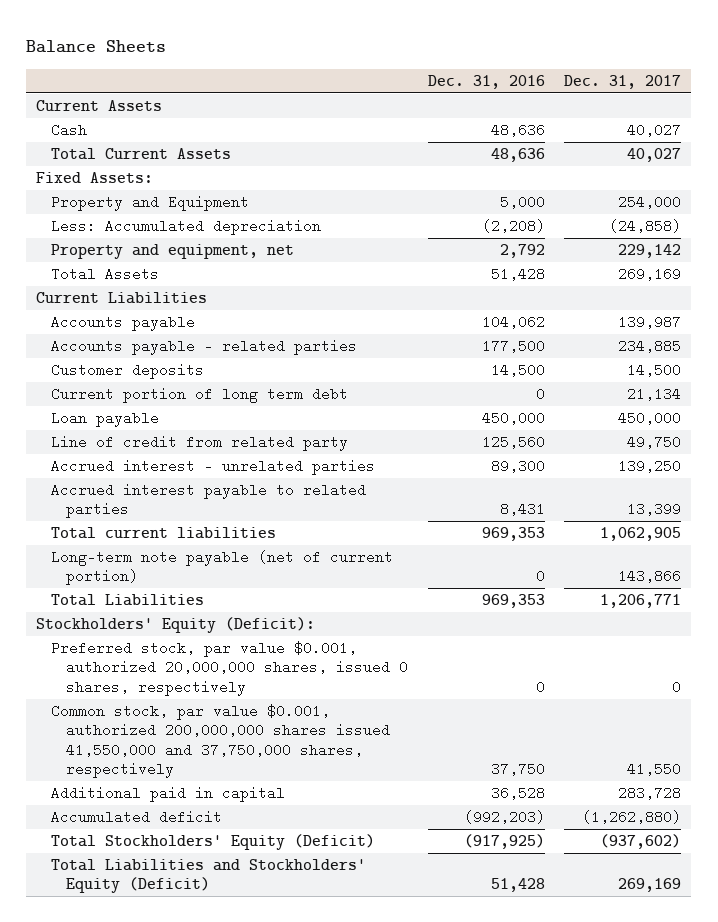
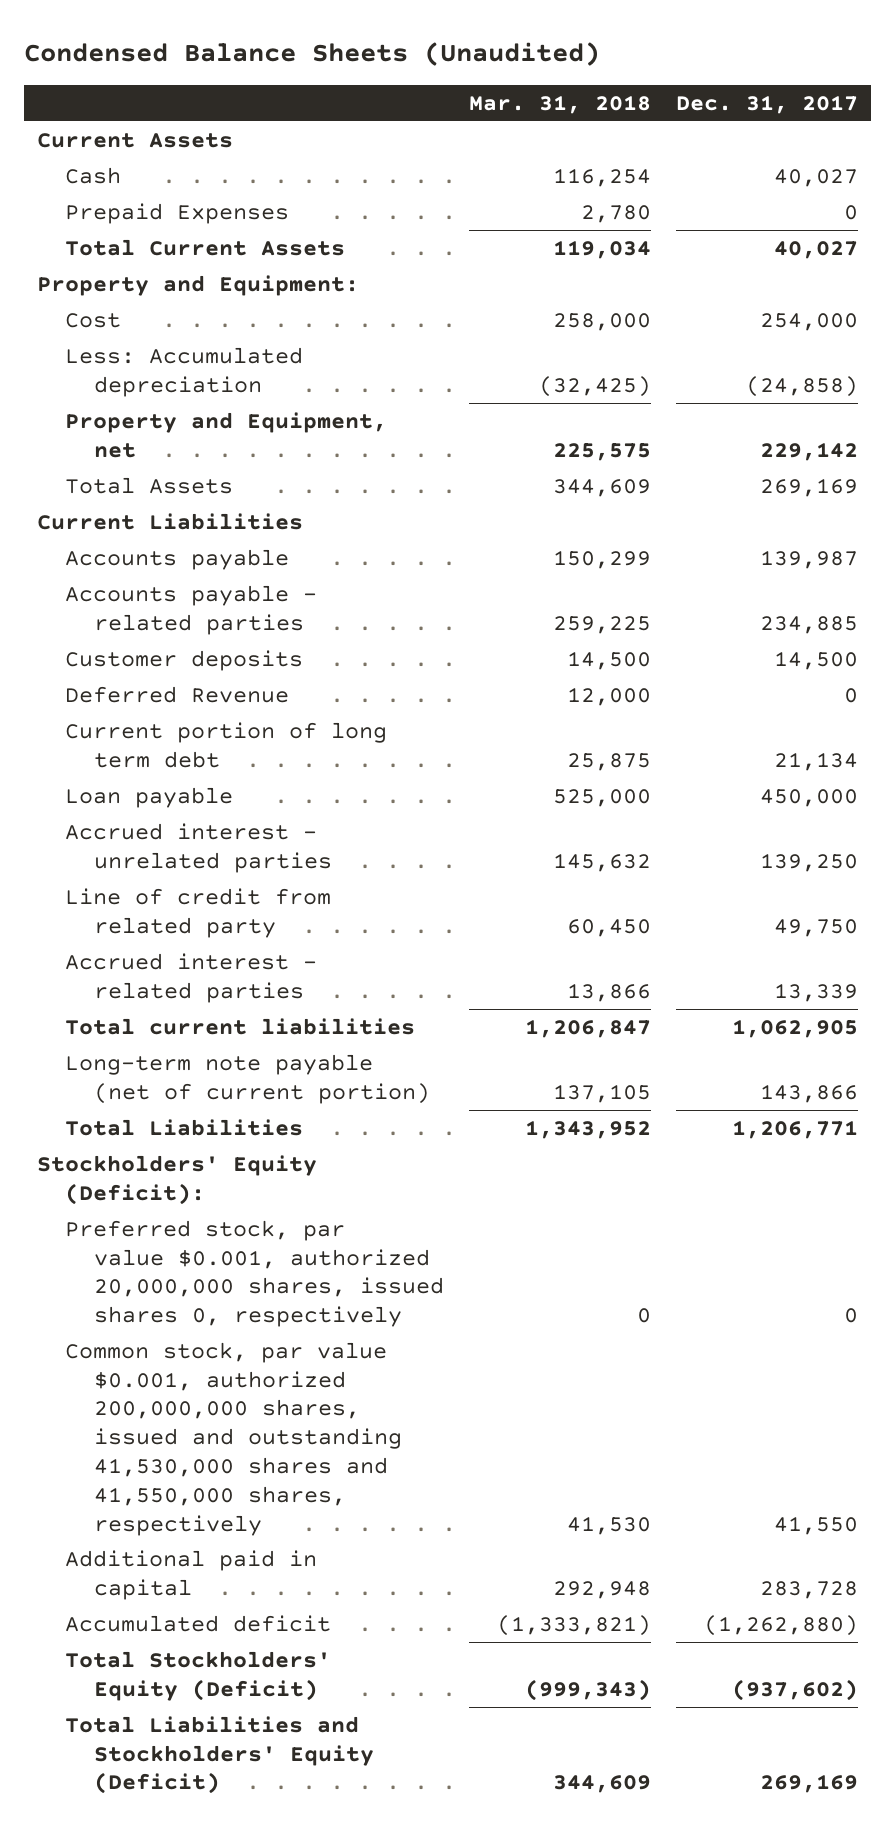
[26,40,167,54] Balance Sheets -> [24,41,601,66] Condensed Balance Sheets (Unaudited)
[427,75,545,90] Dec. 31, 2016 -> none
none -> [468,94,651,114] Mar. 31, 2018
none -> [65,202,290,224] Prepaid Expenses
[36,172,154,184] Fixed Assets: -> [36,274,359,296] Property and Equipment:
[51,195,250,212] Property and Equipment -> [65,312,122,328] Cost
[51,244,295,260] Property and equipment, net -> [65,411,388,458] Property and Equipment, net
none -> [65,685,290,703] Deferred Revenue
[51,435,349,452] Line of credit from related party -> [65,887,332,938] Line of credit from related party
[51,483,367,519] Accrued interest payable to related parties -> [65,952,318,1003] Accrued interest - related parties
[627,502,682,517] 13,399 -> [774,982,859,1002] 13,339
[51,641,409,696] Preferred stock, par value $0.001, authorized 20,000,000 shares, issued 0 shares, respectively -> [65,1219,444,1328] Preferred stock, par value $0.001, authorized 20,000,000 shares, issued shares 0, respectively
[51,704,391,779] Common stock, par value $0.001, authorized 200,000,000 shares issued 41,550,000 and 37,750,000 shares, respectively -> [65,1341,402,1536] Common stock, par value $0.001, authorized 200,000,000 shares, issued and outstanding 41,530,000 shares and 41,550,000 shares, respectively

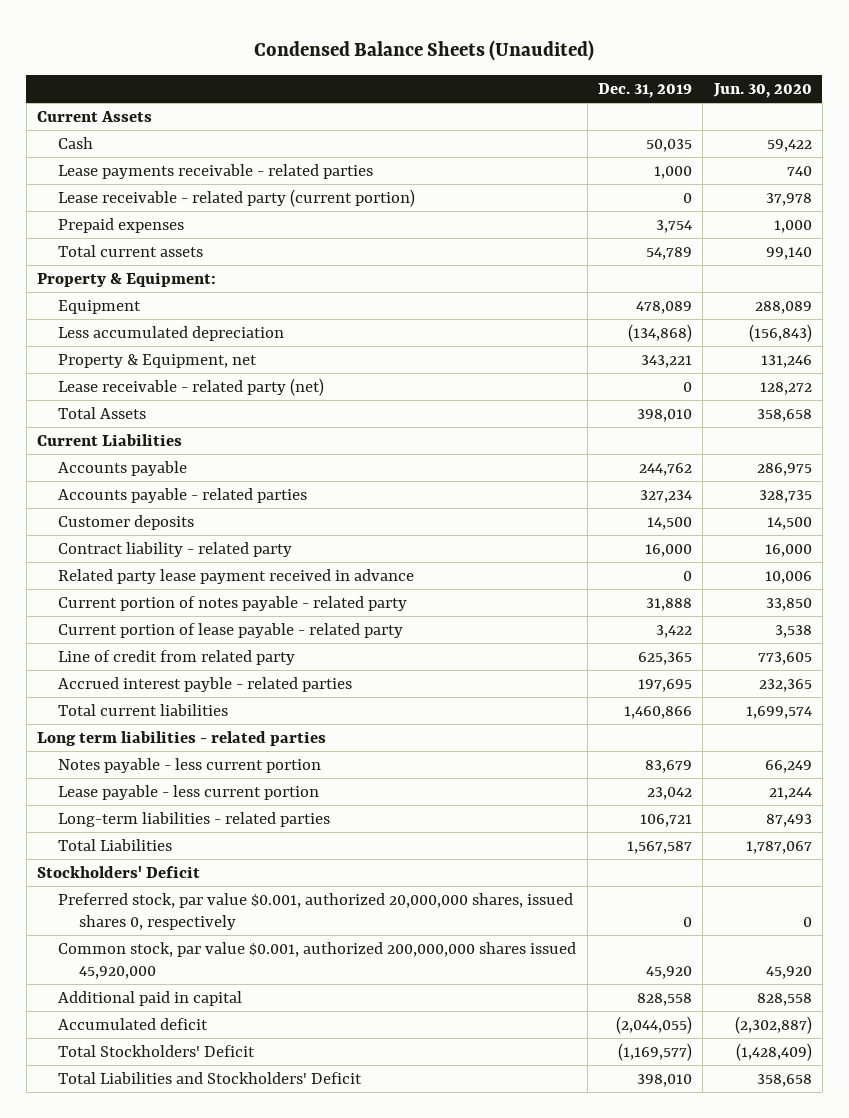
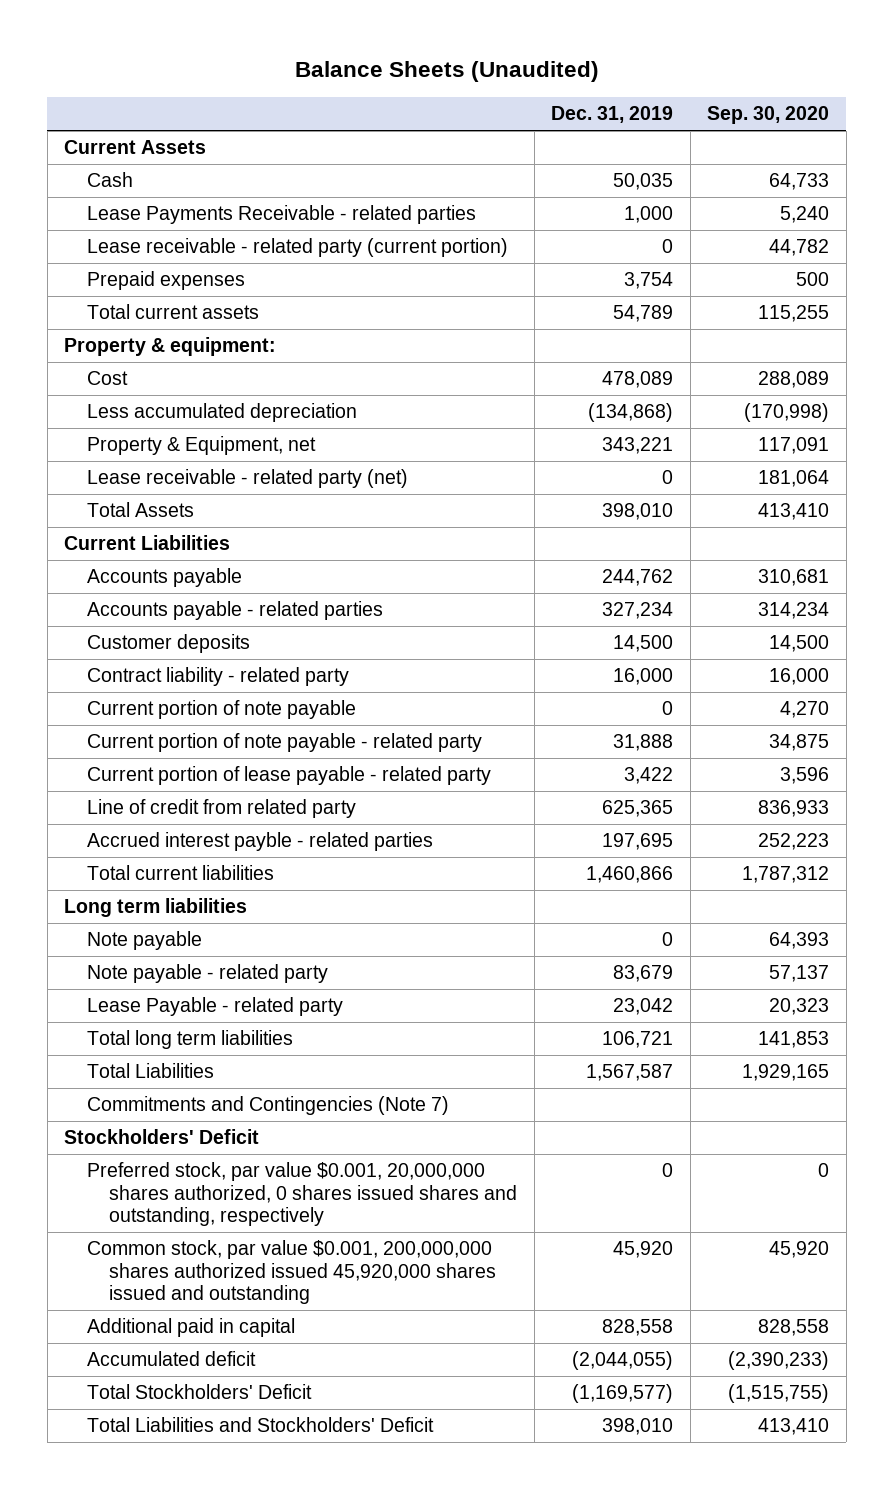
[254,40,595,62] Condensed Balance Sheets (Unaudited) -> [294,61,599,83] Balance Sheets (Unaudited)
[712,83,812,99] Jun. 30, 2020 -> none
none -> [707,106,830,125] Sep. 30, 2020
[58,163,374,179] Lease payments receivable - related parties -> [86,205,476,225] Lease Payments Receivable - related parties
[37,271,217,287] Property & Equipment: -> [64,337,277,357] Property & equipment:
[58,299,142,314] Equipment -> [86,371,128,386] Cost
[58,568,415,584] Related party lease payment received in advance -> none
[58,595,408,611] Current portion of notes payable - related party -> [86,700,356,720] Current portion of note payable
[645,597,692,611] 31,888 -> [662,701,674,716] 0
none -> [86,733,482,753] Current portion of note payable - related party
[37,730,327,746] Long term liabilities - related parties -> [64,898,248,918] Long term liabilities
none -> [86,931,202,951] Note payable
[58,757,322,773] Notes payable - less current portion -> [86,964,328,984] Note payable - related party
[58,784,320,800] Lease payable - less current portion -> [86,997,343,1017] Lease Payable - related party
[58,811,331,827] Long-term liabilities - related parties -> [86,1030,293,1050] Total long term liabilities
none -> [86,1096,449,1116] Commitments and Contingencies (Note 7)
[58,892,574,931] Preferred stock, par value $0.001, authorized 20,000,000 shares, issued shares 0, respectively -> [86,1162,518,1227] Preferred stock, par value $0.001, 20,000,000 shares authorized, 0 shares issued shares and outstanding, respectively
[58,941,577,980] Common stock, par value $0.001, authorized 200,000,000 shares issued 45,920,000 -> [86,1240,497,1305] Common stock, par value $0.001, 200,000,000 shares authorized issued 45,920,000 shares issued and outstanding

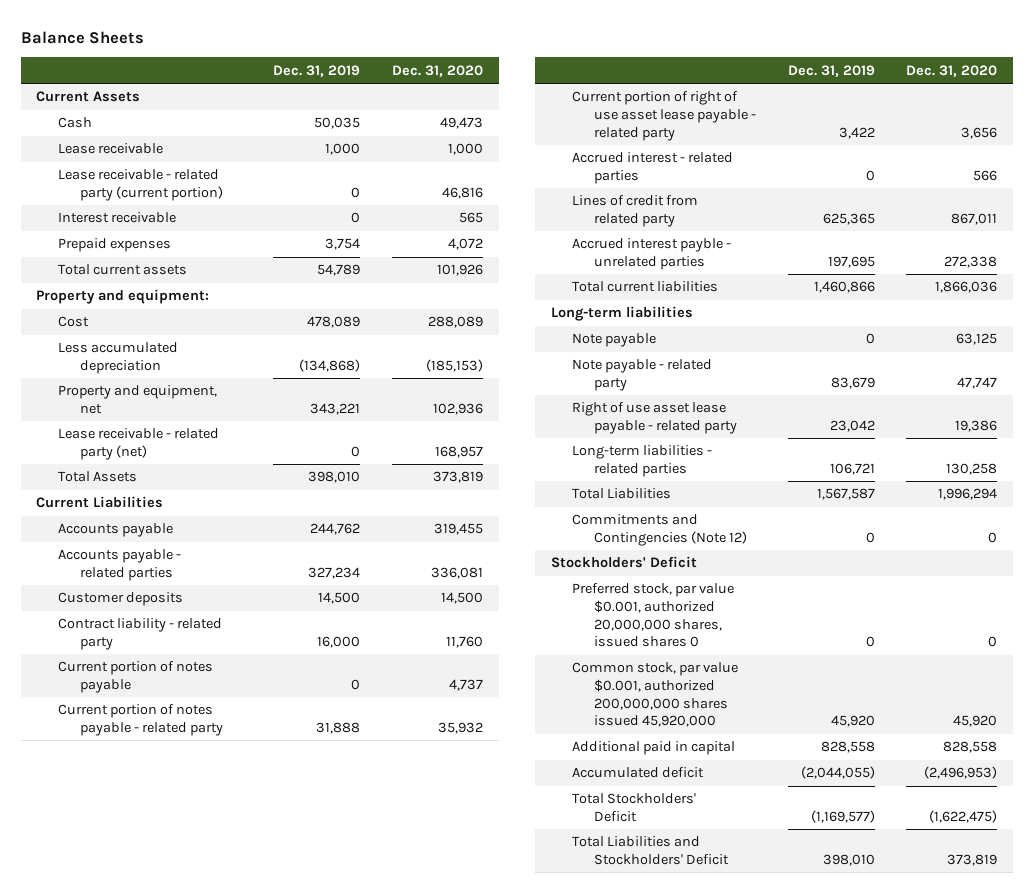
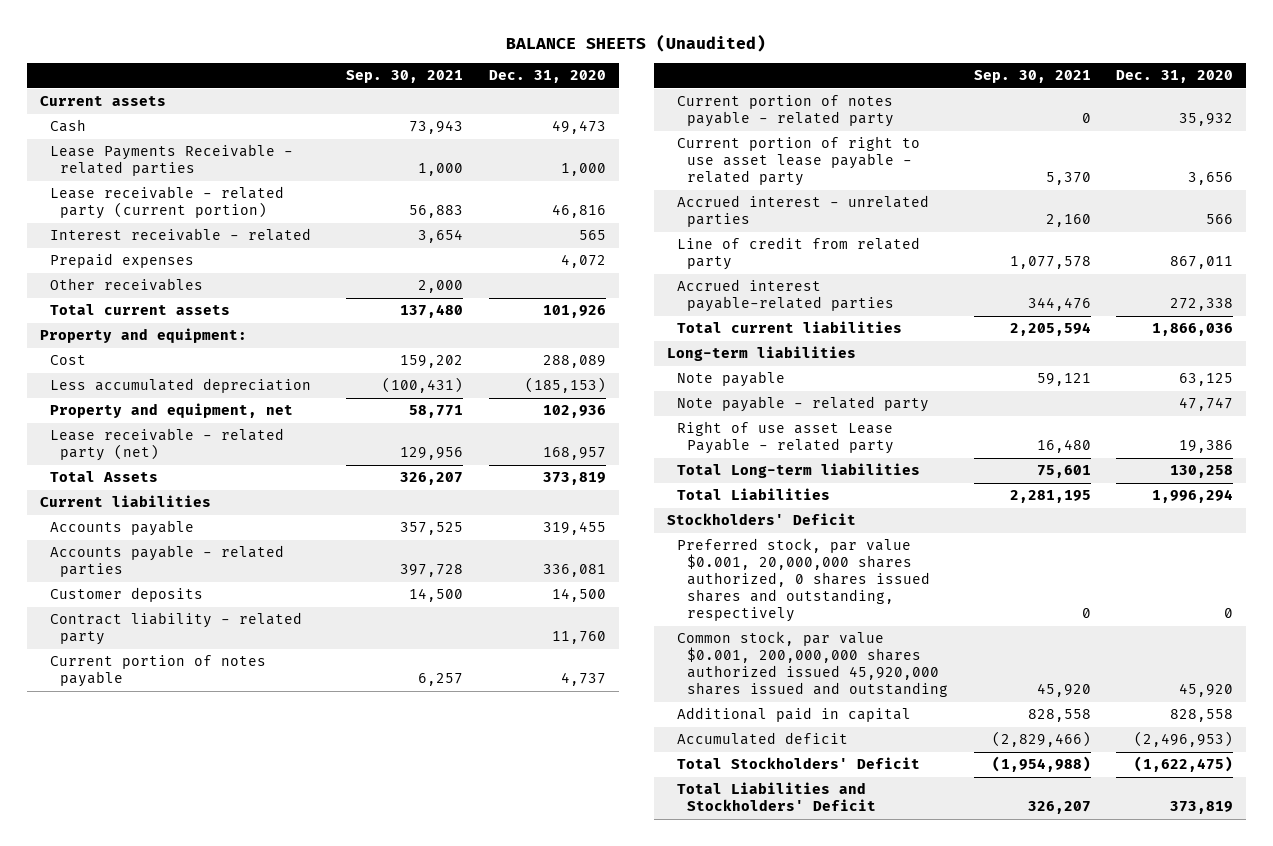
[20,31,144,45] Balance Sheets -> [506,33,767,52] BALANCE SHEETS (Unaudited)
[273,64,361,77] Dec. 31, 2019 -> none
none -> [346,70,464,84] Sep. 30, 2021
[36,91,141,103] Current Assets -> [39,96,166,107] Current assets
[58,143,164,155] Lease receivable -> [49,144,293,177] Lease Payments Receivable - related parties
[58,212,177,224] Interest receivable -> [49,228,311,242] Interest receivable - related
none -> [49,278,203,292] Other receivables
[36,496,164,509] Current Liabilities -> [39,495,211,508] Current liabilities
[572,91,757,141] Current portion of right of use asset lease payable - related party -> [676,136,920,187] Current portion of right to use asset lease payable - related party
[572,152,734,185] Accrued interest - related parties -> [676,195,929,228] Accrued interest - unrelated parties
[572,195,699,228] Lines of credit from related party -> [676,237,920,271] Line of credit from related party
[572,238,732,271] Accrued interest payble - unrelated parties -> [676,279,895,313] Accrued interest payable-related parties
[572,402,738,435] Right of use asset lease payable - related party -> [676,421,895,455] Right of use asset Lease Payable - related party
[572,445,713,478] Long-term liabilities - related parties -> [676,463,920,479] Total Long-term liabilities
[572,514,748,547] Commitments and Contingencies (Note 12) -> none
[572,583,735,648] Preferred stock, par value $0.001, authorized 20,000,000 shares, issued shares 0 -> [676,538,931,623] Preferred stock, par value $0.001, 20,000,000 shares authorized, 0 shares issued shares and outstanding, respectively
[572,662,739,728] Common stock, par value $0.001, authorized 200,000,000 shares issued 45,920,000 -> [676,631,949,698] Common stock, par value $0.001, 200,000,000 shares authorized issued 45,920,000 shares issued and outstanding

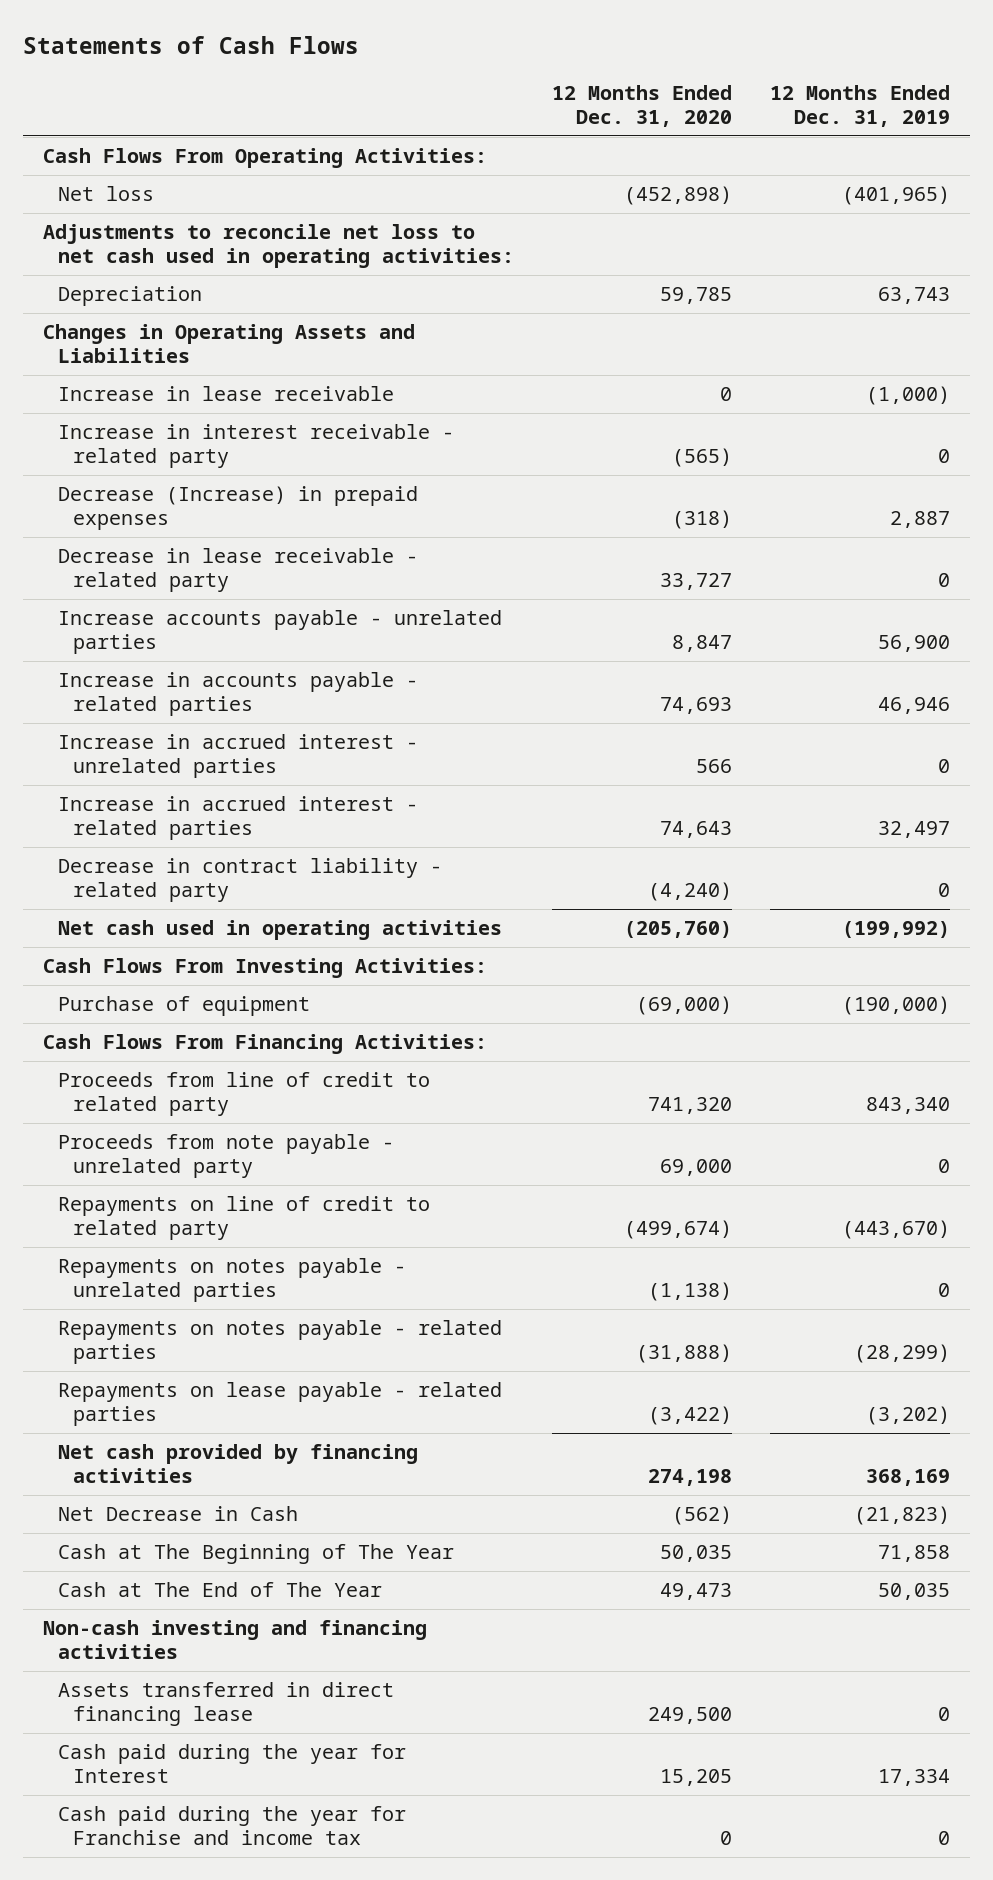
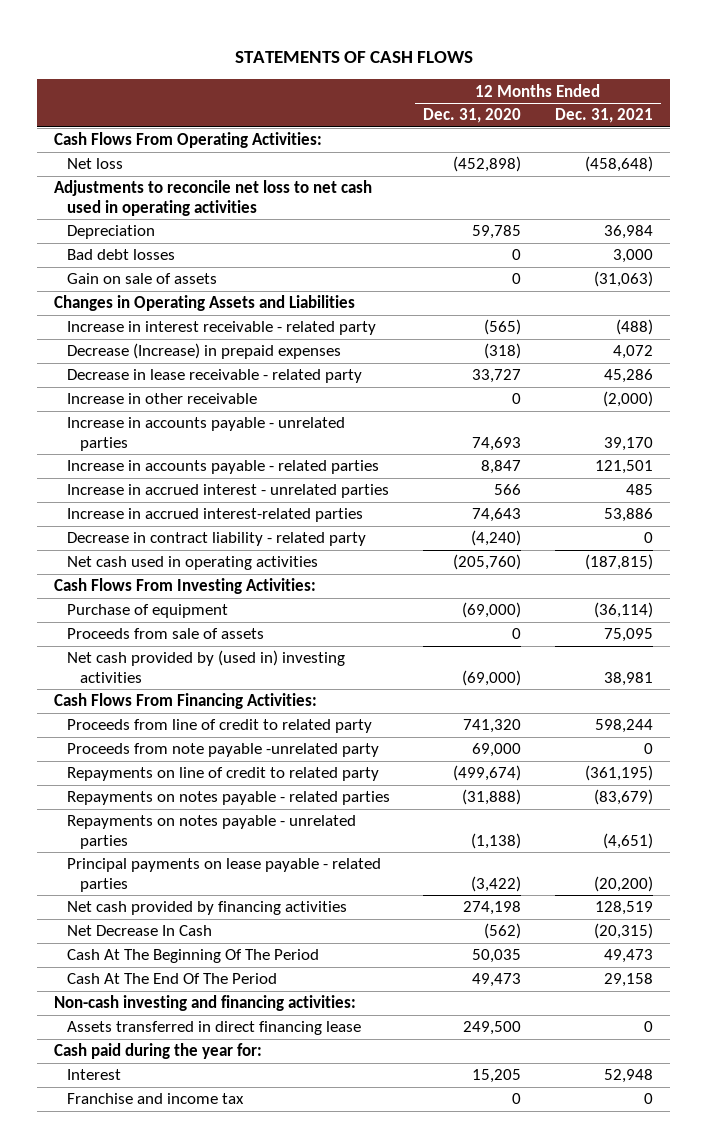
[23,36,360,55] Statements of Cash Flows -> [234,50,473,63] STATEMENTS OF CASH FLOWS
[770,85,951,127] 12 Months Ended Dec. 31, 2019 -> none
none -> [555,108,654,124] Dec. 31, 2021
[42,224,514,268] Adjustments to reconcile net loss to net cash used in operating activities: -> [53,180,372,216] Adjustments to reconcile net loss to net cash used in operating activities
none -> [66,249,175,261] Bad debt losses
none -> [66,273,217,285] Gain on sale of assets
[57,386,394,402] Increase in lease receivable -> none
none -> [66,393,257,405] Increase in other receivable
[57,610,502,654] Increase accounts payable - unrelated parties -> [66,417,345,451] Increase in accounts payable - unrelated parties
[672,634,733,652] 8,847 -> [472,436,522,451] 74,693
[660,696,733,714] 74,693 -> [481,460,522,475] 8,847
[57,796,418,840] Increase in accrued interest - related parties -> [66,508,363,523] Increase in accrued interest-related parties
none -> [66,628,264,640] Proceeds from sale of assets
none -> [66,650,345,683] Net cash provided by (used in) investing activities
[57,1134,394,1178] Proceeds from note payable - unrelated party -> [66,743,379,758] Proceeds from note payable -unrelated party
[57,1258,406,1302] Repayments on notes payable - unrelated parties -> [66,815,356,849] Repayments on notes payable - unrelated parties
[57,1382,502,1426] Repayments on lease payable - related parties -> [66,858,381,892] Principal payments on lease payable - related parties
[57,1506,298,1522] Net Decrease in Cash -> [66,925,212,937] Net Decrease In Cash
[57,1544,454,1565] Cash at The Beginning of The Year -> [66,949,319,964] Cash At The Beginning Of The Period
[57,1582,382,1598] Cash at The End of The Year -> [66,973,277,985] Cash At The End Of The Period
[42,1620,427,1659] Non-cash investing and financing activities -> [53,995,356,1012] Non-cash investing and financing activities:
none -> [53,1043,262,1060] Cash paid during the year for:
[57,1744,406,1783] Cash paid during the year for Interest -> [66,1069,121,1081] Interest
[57,1806,406,1845] Cash paid during the year for Franchise and income tax -> [66,1093,244,1105] Franchise and income tax

